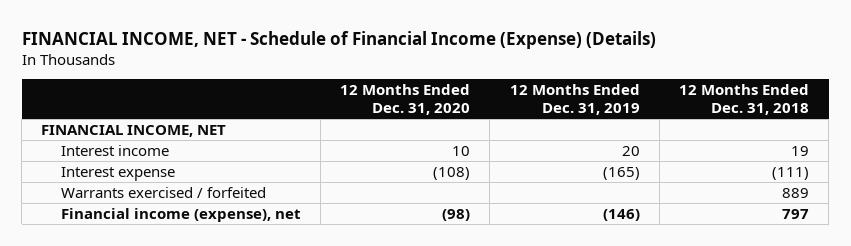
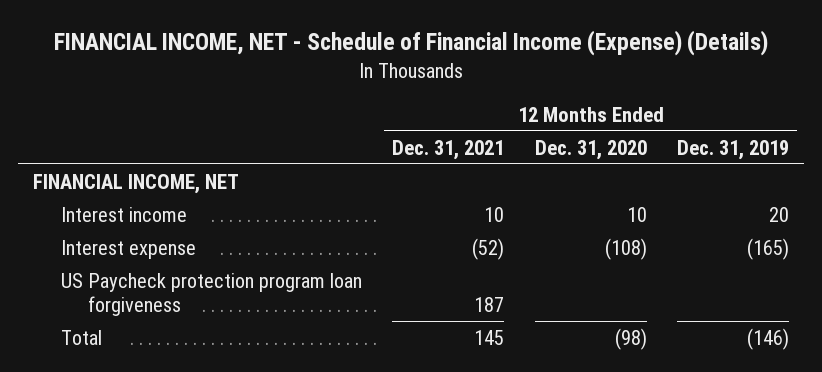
[679,84,810,115] 12 Months Ended Dec. 31, 2018 -> none
none -> [392,139,505,160] Dec. 31, 2021
[60,186,266,198] Warrants exercised / forfeited -> none
none -> [60,272,362,317] US Paycheck protection program loan forgiveness
[60,207,301,222] Financial income (expense), net -> [60,329,102,345] Total

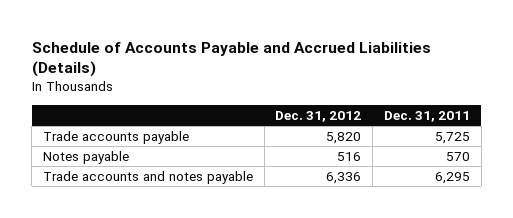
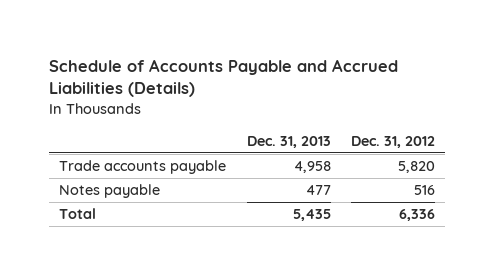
[383,110,470,122] Dec. 31, 2011 -> none
none -> [246,135,331,148] Dec. 31, 2013
[43,170,254,184] Trade accounts and notes payable -> [59,208,97,220] Total

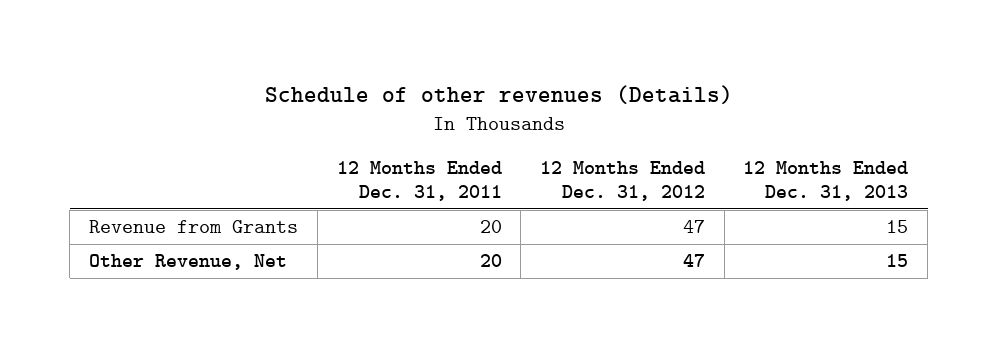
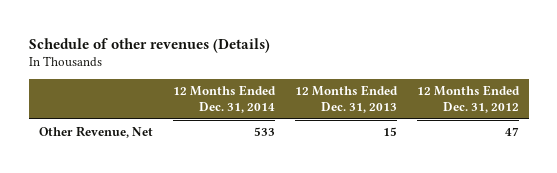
[336,160,502,202] 12 Months Ended Dec. 31, 2011 -> none
none -> [172,85,276,114] 12 Months Ended Dec. 31, 2014
[89,220,299,234] Revenue from Grants -> none

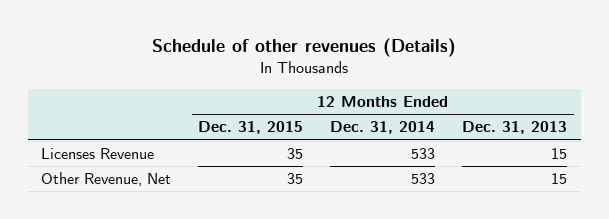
[416,85,520,114] 12 Months Ended Dec. 31, 2012 -> none
none -> [198,121,304,135] Dec. 31, 2015
none -> [41,148,155,160] Licenses Revenue

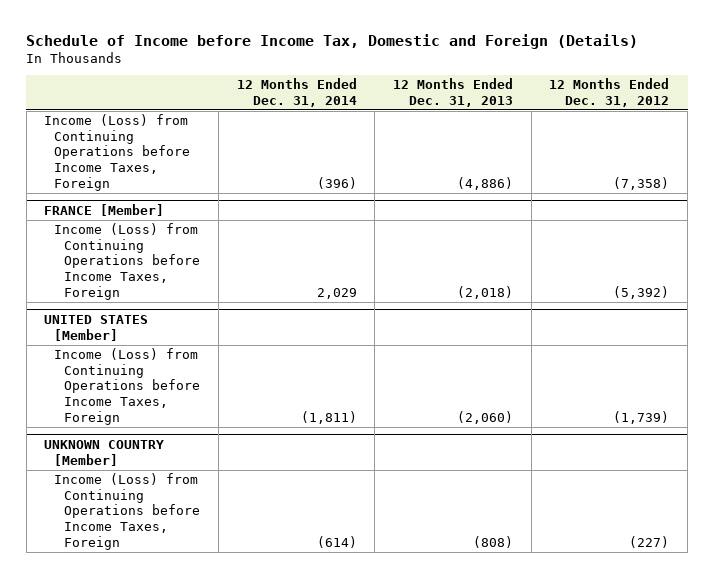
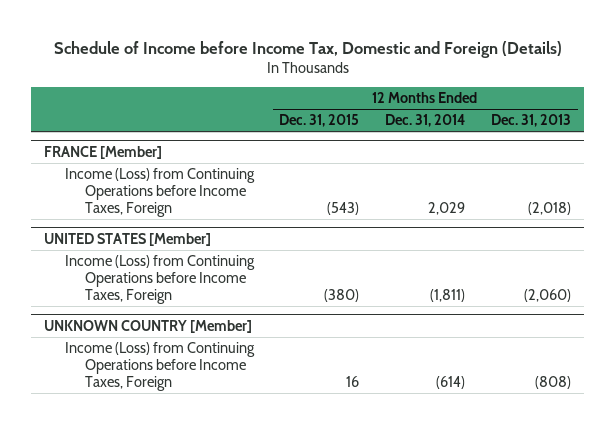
[549,78,670,107] 12 Months Ended Dec. 31, 2012 -> none
none -> [279,114,360,128] Dec. 31, 2015
[44,114,191,191] Income (Loss) from Continuing Operations before Income Taxes, Foreign -> none

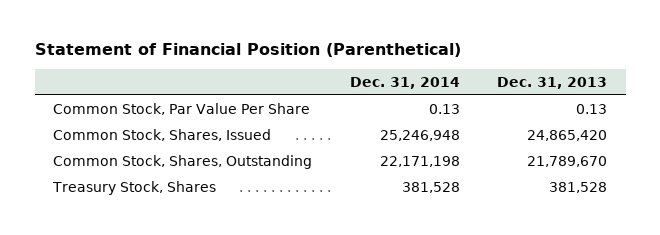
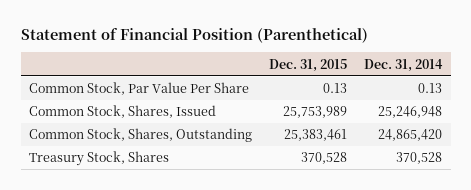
[496,76,607,89] Dec. 31, 2013 -> none
none -> [269,58,348,72] Dec. 31, 2015
[379,155,460,167] 22,171,198 -> [378,129,443,142] 24,865,420
[401,181,460,193] 381,528 -> [396,152,443,165] 370,528

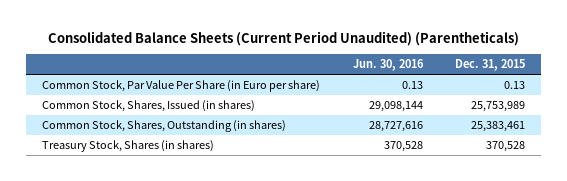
[20,27,368,43] Statement of Financial Position (Parenthetical) -> [47,31,519,47] Consolidated Balance Sheets (Current Period Unaudited) (Parentheticals)
[364,58,444,72] Dec. 31, 2014 -> none
none -> [352,59,424,72] Jun. 30, 2016
[29,82,250,96] Common Stock, Par Value Per Share -> [42,80,321,93] Common Stock, Par Value Per Share (in Euro per share)
[29,105,217,119] Common Stock, Shares, Issued -> [42,100,256,113] Common Stock, Shares, Issued (in shares)
[29,128,253,143] Common Stock, Shares, Outstanding -> [42,120,287,133] Common Stock, Shares, Outstanding (in shares)
[29,151,170,167] Treasury Stock, Shares -> [42,140,215,153] Treasury Stock, Shares (in shares)

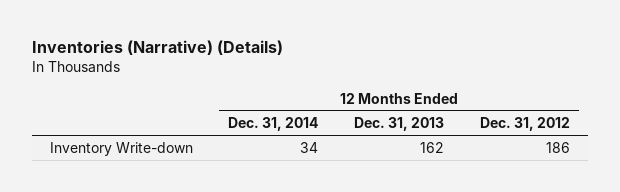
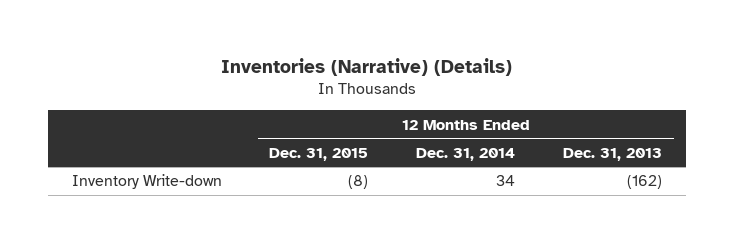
[480,116,571,131] Dec. 31, 2012 -> none
none -> [269,147,369,161] Dec. 31, 2015
[420,142,445,154] 162 -> [627,175,663,190] (162)

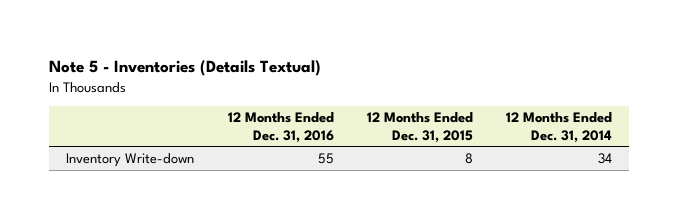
[220,57,512,76] Inventories (Narrative) (Details) -> [49,60,322,77] Note 5 - Inventories (Details Textual)
[563,147,663,161] Dec. 31, 2013 -> none
none -> [227,112,334,143] 12 Months Ended Dec. 31, 2016
[348,175,369,190] (8) -> [464,153,473,165] 8

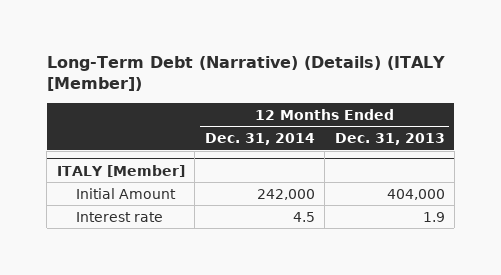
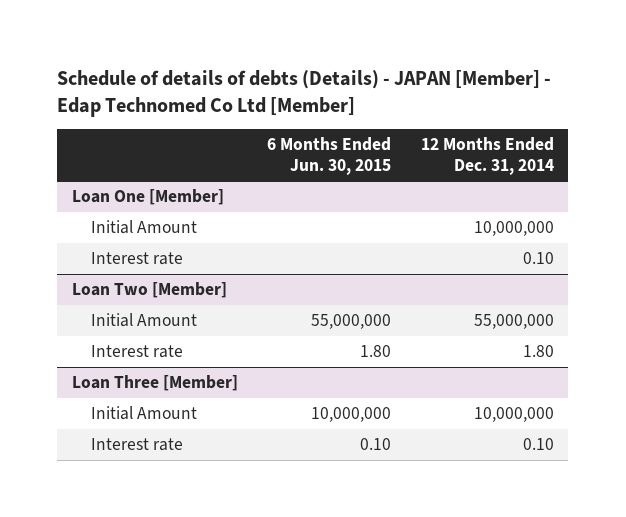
[46,56,445,92] Long-Term Debt (Narrative) (Details) (ITALY [Member]) -> [57,69,552,117] Schedule of details of debts (Details) - JAPAN [Member] - Edap Technomed Co Ltd [Member]
[334,132,445,145] Dec. 31, 2013 -> none
none -> [267,137,392,175] 6 Months Ended Jun. 30, 2015
[56,164,185,177] ITALY [Member] -> none
none -> [72,189,225,206] Loan One [Member]
[256,188,315,200] 242,000 -> [473,221,554,237] 10,000,000
[292,211,315,222] 4.5 -> [522,252,554,265] 0.10
none -> [72,282,228,299] Loan Two [Member]
none -> [91,313,198,328] Initial Amount
none -> [91,345,184,359] Interest rate
none -> [72,375,239,392] Loan Three [Member]
none -> [91,406,198,421] Initial Amount
none -> [91,438,184,452] Interest rate

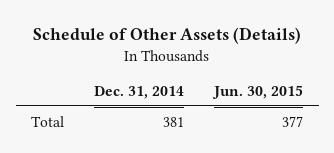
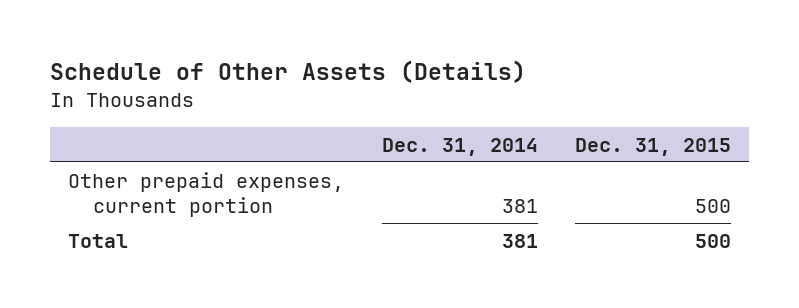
[212,84,304,99] Jun. 30, 2015 -> none
none -> [574,137,731,156] Dec. 31, 2015
none -> [68,171,345,218] Other prepaid expenses, current portion

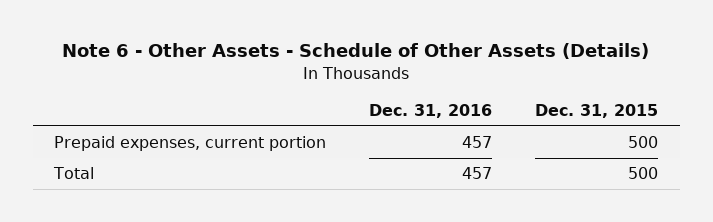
[49,60,526,84] Schedule of Other Assets (Details) -> [62,43,650,60] Note 6 - Other Assets - Schedule of Other Assets (Details)
[381,137,538,156] Dec. 31, 2014 -> none
none -> [369,103,493,118] Dec. 31, 2016
[68,171,345,218] Other prepaid expenses, current portion -> [54,136,327,152] Prepaid expenses, current portion

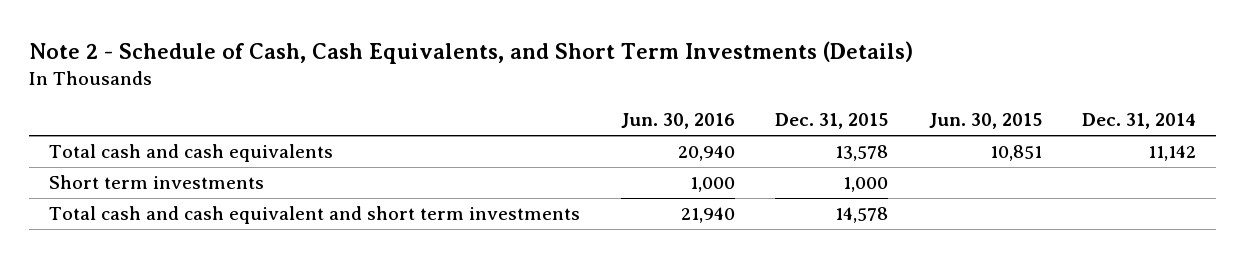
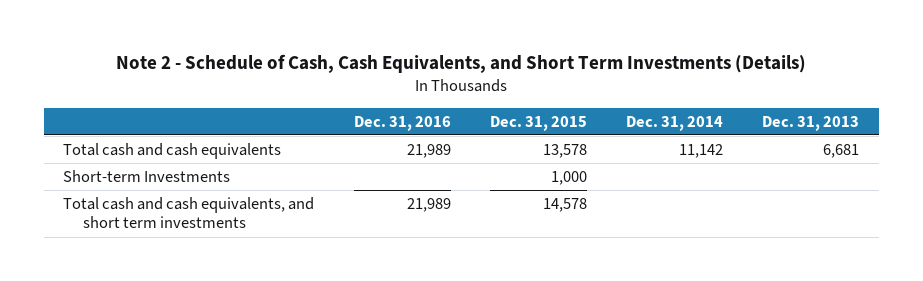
[620,113,735,130] Jun. 30, 2016 -> none
[928,113,1042,130] Jun. 30, 2015 -> none
none -> [353,115,451,131] Dec. 31, 2016
none -> [762,115,860,131] Dec. 31, 2013
[49,175,265,190] Short term investments -> [63,169,231,182] Short-term Investments
[49,206,581,225] Total cash and cash equivalent and short term investments -> [63,196,315,229] Total cash and cash equivalents, and short term investments

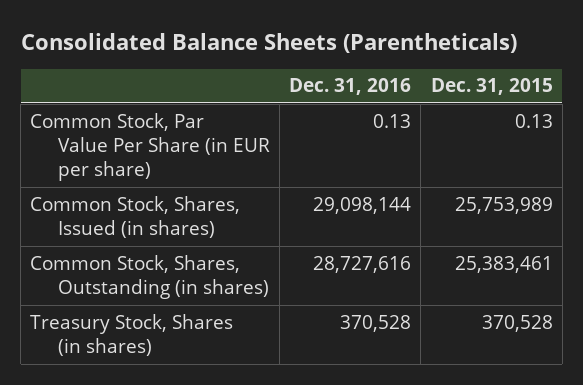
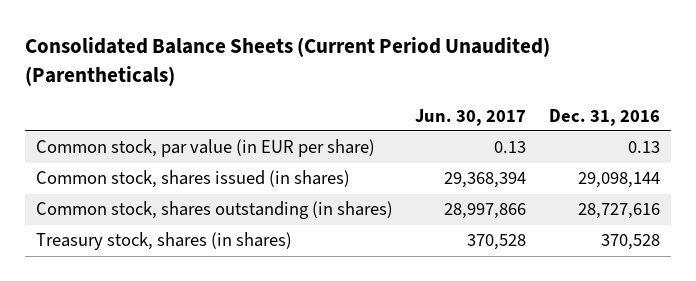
[20,32,517,53] Consolidated Balance Sheets (Parentheticals) -> [24,37,550,86] Consolidated Balance Sheets (Current Period Unaudited) (Parentheticals)
[430,78,553,96] Dec. 31, 2015 -> none
none -> [415,108,527,126] Jun. 30, 2017
[30,112,270,182] Common Stock, Par Value Per Share (in EUR per share) -> [36,139,376,158] Common stock, par value (in EUR per share)
[30,195,241,239] Common Stock, Shares, Issued (in shares) -> [36,170,351,189] Common stock, shares issued (in shares)
[30,254,269,300] Common Stock, Shares, Outstanding (in shares) -> [36,201,394,220] Common stock, shares outstanding (in shares)
[30,313,234,357] Treasury Stock, Shares (in shares) -> [36,232,293,251] Treasury stock, shares (in shares)

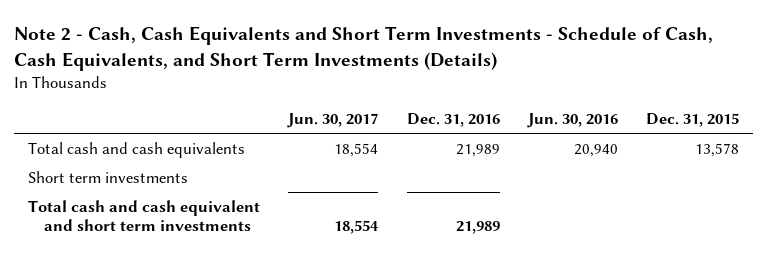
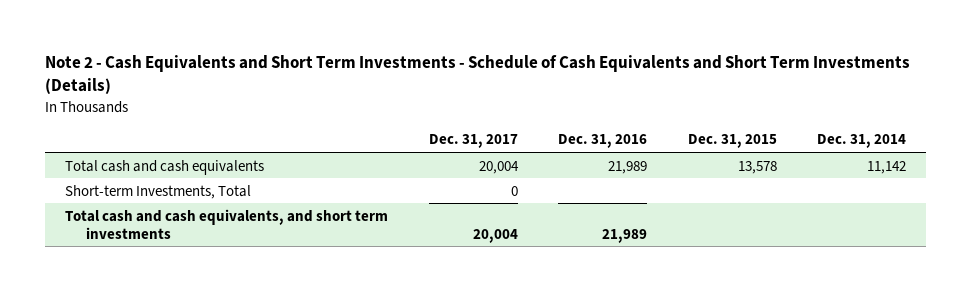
[14,25,714,71] Note 2 - Cash, Cash Equivalents and Short Term Investments - Schedule of Cash, Cash Equivalents, and Short Term Investments (Details) -> [44,55,910,95] Note 2 - Cash Equivalents and Short Term Investments - Schedule of Cash Equivalents and Short Term Investments (Details)
[287,113,379,129] Jun. 30, 2017 -> none
[526,113,618,129] Jun. 30, 2016 -> none
none -> [428,134,518,149] Dec. 31, 2017
none -> [816,134,906,149] Dec. 31, 2014
[28,170,189,183] Short term investments -> [65,184,252,199] Short-term Investments, Total
[28,199,261,232] Total cash and cash equivalent and short term investments -> [65,208,389,239] Total cash and cash equivalents, and short term investments

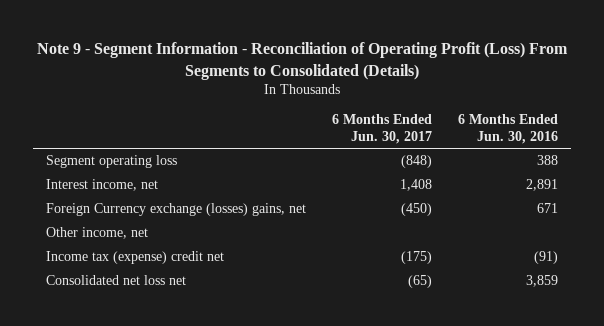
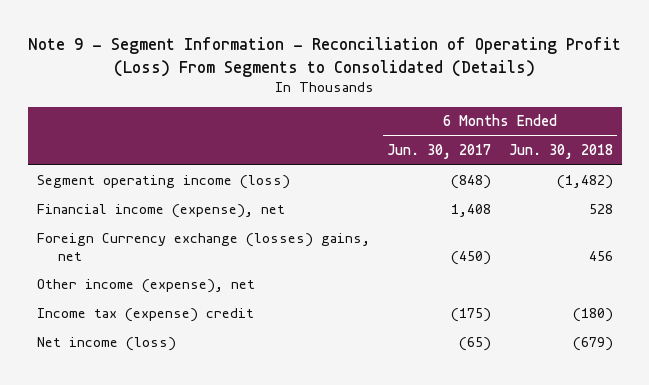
[458,114,559,144] 6 Months Ended Jun. 30, 2016 -> none
none -> [508,144,613,160] Jun. 30, 2018
[45,155,177,169] Segment operating loss -> [36,175,290,190] Segment operating income (loss)
[45,179,158,192] Interest income, net -> [36,204,285,219] Financial income (expense), net
[45,227,148,240] Other income, net -> [36,279,255,294] Other income (expense), net
[45,251,224,265] Income tax (expense) credit net -> [36,308,254,323] Income tax (expense) credit
[45,275,186,286] Consolidated net loss net -> [36,337,176,352] Net income (loss)

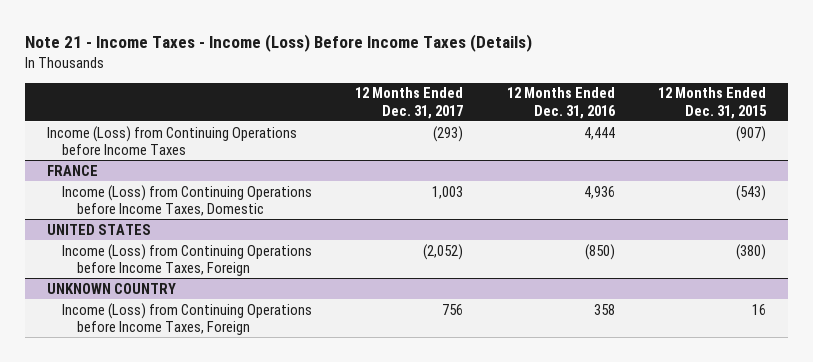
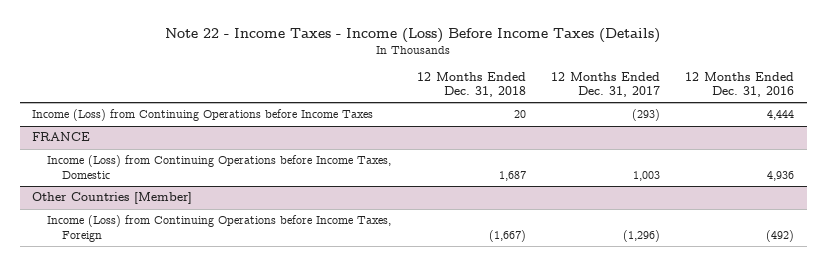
[25,33,533,52] Note 21 - Income Taxes - Income (Loss) Before Income Taxes (Details) -> [165,27,661,43] Note 22 - Income Taxes - Income (Loss) Before Income Taxes (Details)
[658,87,768,119] 12 Months Ended Dec. 31, 2015 -> none
none -> [416,71,526,98] 12 Months Ended Dec. 31, 2018
[46,223,151,235] UNITED STATES -> none
[46,282,176,294] UNKNOWN COUNTRY -> none
[62,302,313,335] Income (Loss) from Continuing Operations before Income Taxes, Foreign -> none
none -> [32,192,193,205] Other Countries [Member]
[423,243,464,260] (2,052) -> [622,229,660,242] (1,296)
[584,243,615,260] (850) -> [766,229,795,242] (492)

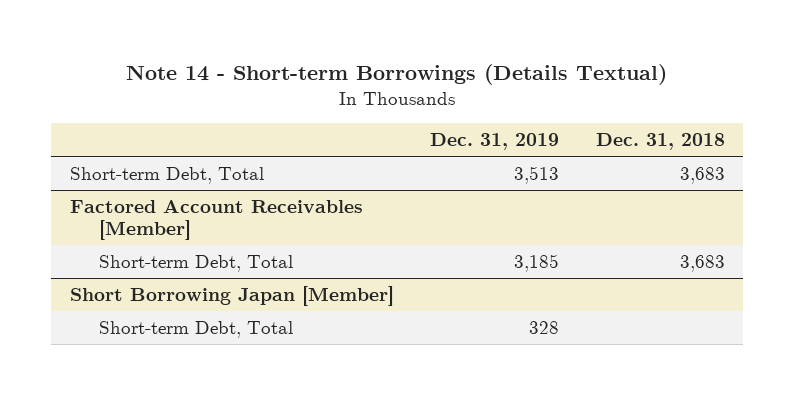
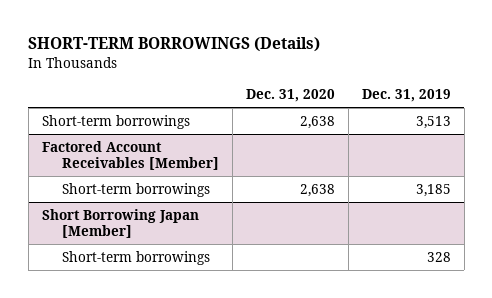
[126,63,668,85] Note 14 - Short-term Borrowings (Details Textual) -> [28,37,321,53] SHORT-TERM BORROWINGS (Details)
[595,133,725,151] Dec. 31, 2018 -> none
none -> [245,89,335,103] Dec. 31, 2020
[69,166,264,184] Short-term Debt, Total -> [41,114,190,129] Short-term borrowings
[98,254,293,272] Short-term Debt, Total -> [61,182,210,197] Short-term borrowings
[98,320,293,338] Short-term Debt, Total -> [61,250,210,265] Short-term borrowings

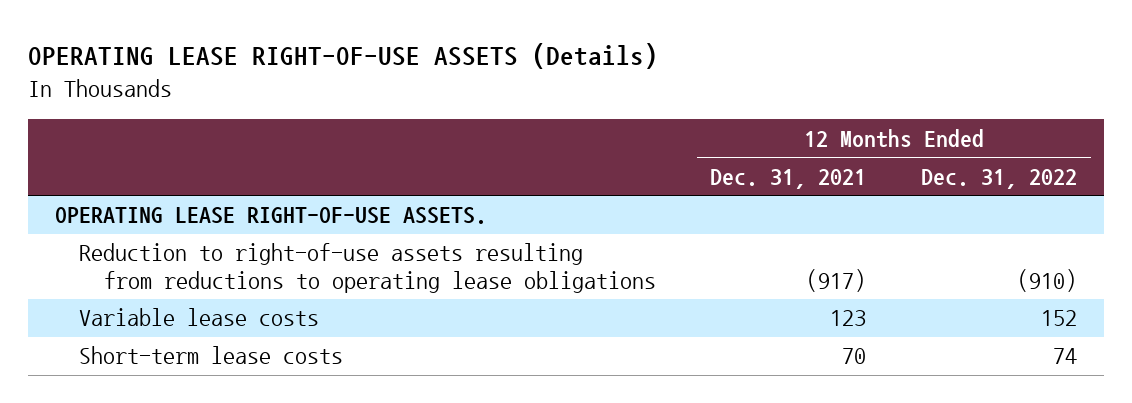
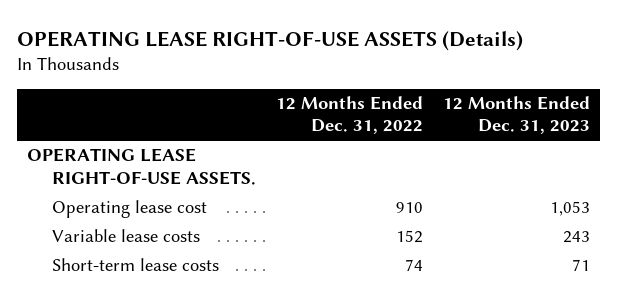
[710,168,867,189] Dec. 31, 2021 -> none
none -> [443,96,591,135] 12 Months Ended Dec. 31, 2023
[79,243,656,293] Reduction to right-of-use assets resulting from reductions to operating lease obligations -> none
none -> [52,200,208,219] Operating lease cost

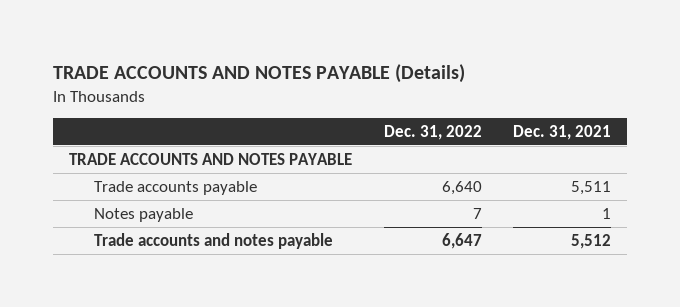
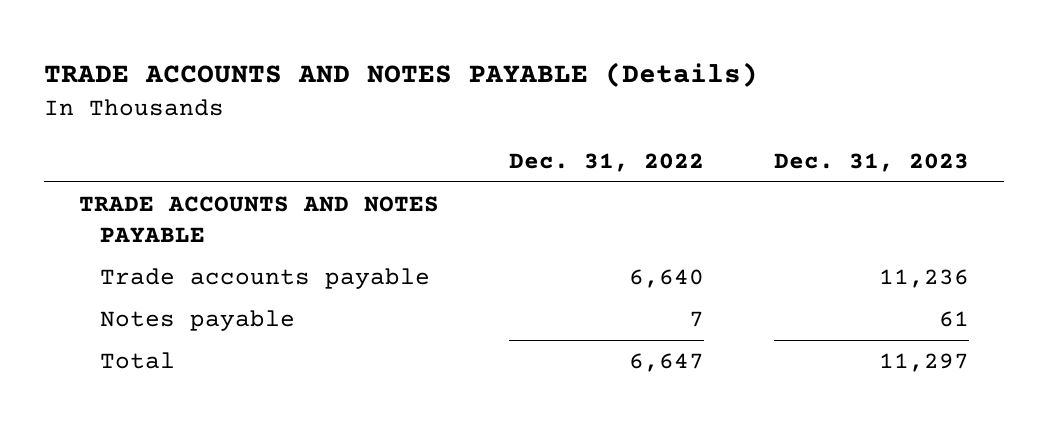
[513,125,612,141] Dec. 31, 2021 -> none
none -> [774,152,970,172] Dec. 31, 2023
[93,232,333,249] Trade accounts and notes payable -> [99,351,175,369] Total

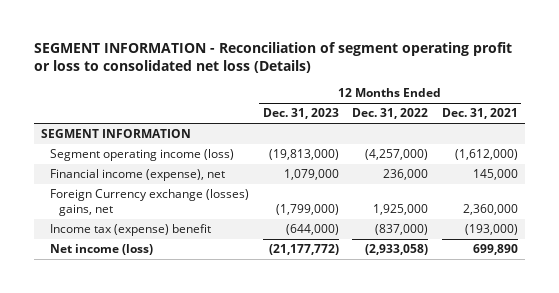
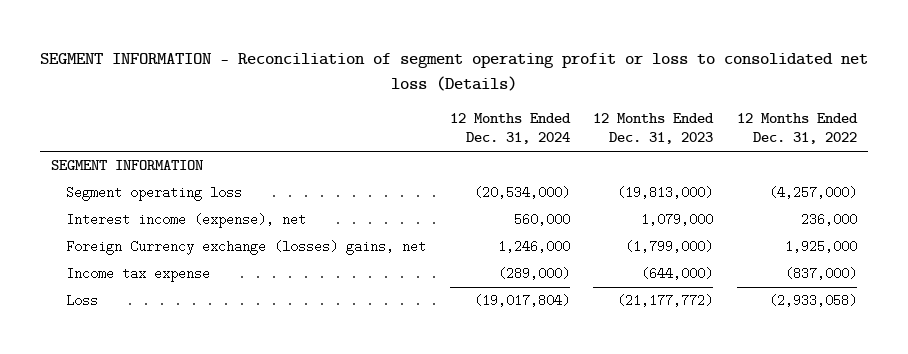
[441,108,518,120] Dec. 31, 2021 -> none
none -> [449,112,571,145] 12 Months Ended Dec. 31, 2024
[49,149,234,162] Segment operating income (loss) -> [66,186,243,202] Segment operating loss
[49,169,225,182] Financial income (expense), net -> [66,213,307,229] Interest income (expense), net
[49,224,211,237] Income tax (expense) benefit -> [66,267,211,283] Income tax expense
[49,244,153,256] Net income (loss) -> [66,294,99,308] Loss

